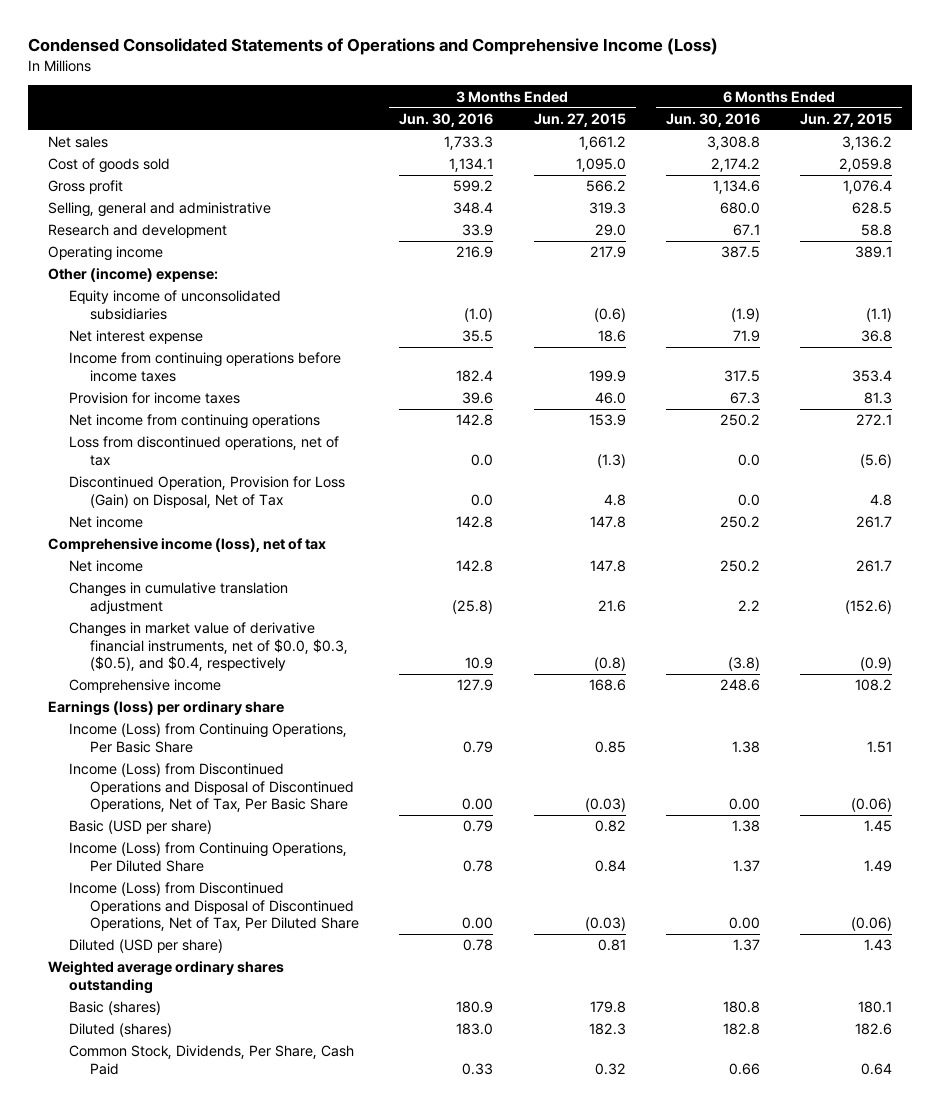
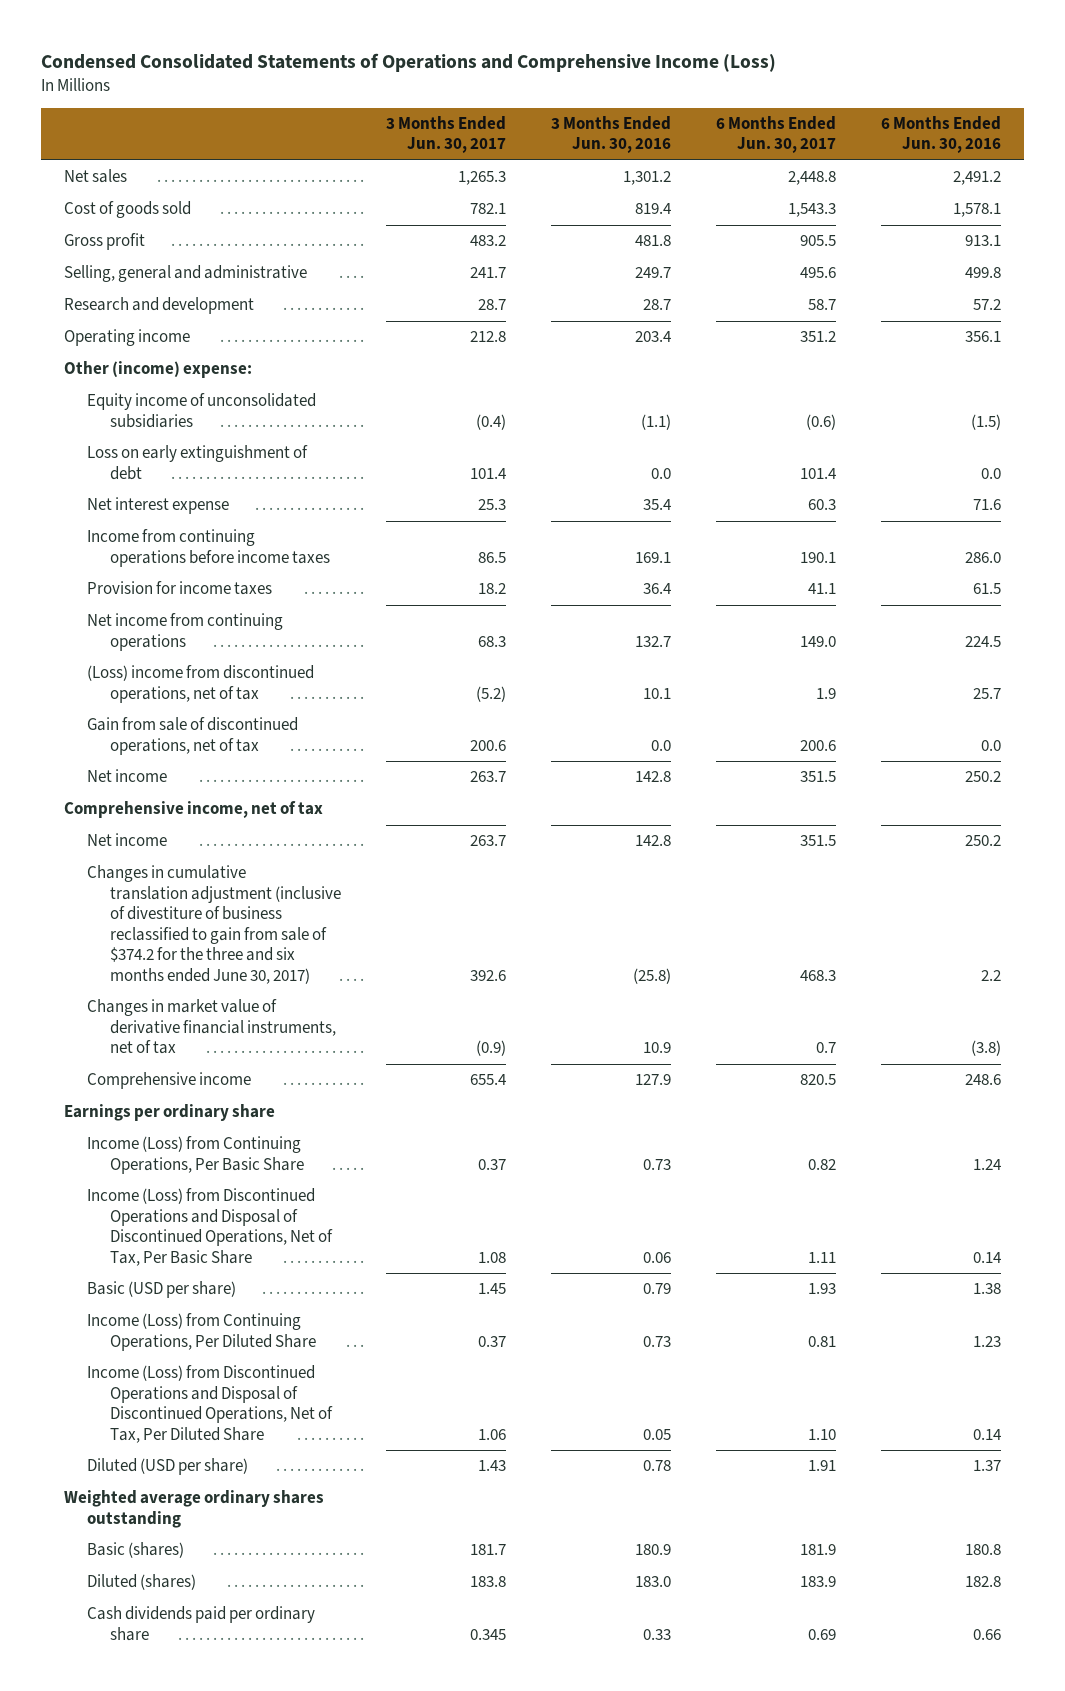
[533,112,626,127] Jun. 27, 2015 -> none
[799,112,892,127] Jun. 27, 2015 -> none
none -> [386,115,507,154] 3 Months Ended Jun. 30, 2017
none -> [716,115,837,154] 6 Months Ended Jun. 30, 2017
[444,136,494,151] 1,733.3 -> [623,171,672,186] 1,301.2
[706,136,760,151] 3,308.8 -> [953,171,1002,186] 2,491.2
[449,158,494,173] 1,134.1 -> [635,203,672,215] 819.4
[710,158,760,173] 2,174.2 -> [953,203,1002,218] 1,578.1
[453,180,494,193] 599.2 -> [635,235,672,247] 481.8
[712,180,760,195] 1,134.6 -> [965,235,1002,247] 913.1
[453,202,494,215] 348.4 -> [635,267,672,279] 249.7
[719,202,760,215] 680.0 -> [965,267,1002,279] 499.8
[462,224,494,237] 33.9 -> [643,299,672,311] 28.7
[732,224,760,237] 67.1 -> [973,299,1002,311] 57.2
[456,246,494,259] 216.9 -> [635,331,672,343] 203.4
[720,246,760,259] 387.5 -> [965,331,1002,343] 356.1
[464,307,494,322] (1.0) -> [641,413,672,430] (1.1)
[730,307,760,322] (1.9) -> [971,413,1002,430] (1.5)
none -> [87,445,309,480] Loss on early extinguishment of debt
[462,330,494,343] 35.5 -> [643,499,672,511] 35.4
[732,330,760,343] 71.9 -> [973,499,1002,511] 71.6
[456,369,494,382] 182.4 -> [635,551,672,563] 169.1
[723,369,760,382] 317.5 -> [965,551,1002,563] 286.0
[462,392,494,405] 39.6 -> [643,583,672,595] 36.4
[729,392,760,405] 67.3 -> [973,583,1002,595] 61.5
[456,414,494,427] 142.8 -> [635,635,672,647] 132.7
[719,414,760,427] 250.2 -> [965,635,1002,647] 224.5
[69,436,340,466] Loss from discontinued operations, net of tax -> [87,665,315,703] (Loss) income from discontinued operations, net of tax
[471,453,494,466] 0.0 -> [643,687,672,699] 10.1
[737,453,760,466] 0.0 -> [973,687,1002,699] 25.7
[69,476,346,508] Discontinued Operation, Provision for Loss (Gain) on Disposal, Net of Tax -> [87,717,299,755] Gain from sale of discontinued operations, net of tax
[48,538,327,553] Comprehensive income (loss), net of tax -> [63,801,323,819] Comprehensive income, net of tax
[69,582,289,614] Changes in cumulative translation adjustment -> [87,865,342,984] Changes in cumulative translation adjustment (inclusive of divestiture of business reclassified to gain from sale of $374.2 for the three and six months ended June 30, 2017)
[69,622,349,671] Changes in market value of derivative financial instruments, net of $0.0, $0.3, ($0.5), and $0.4, respectively -> [87,999,337,1055] Changes in market value of derivative financial instruments, net of tax
[48,701,285,717] Earnings (loss) per ordinary share -> [63,1104,275,1122] Earnings per ordinary share
[463,740,494,753] 0.79 -> [643,1158,672,1170] 0.73
[731,740,760,753] 1.38 -> [973,1158,1002,1170] 1.24
[462,797,494,810] 0.00 -> [643,1251,672,1263] 0.06
[728,797,760,810] 0.00 -> [973,1251,1002,1263] 0.14
[463,859,494,872] 0.78 -> [643,1335,672,1347] 0.73
[732,859,760,872] 1.37 -> [973,1335,1002,1347] 1.23
[462,916,494,929] 0.00 -> [643,1428,672,1440] 0.05
[728,916,760,929] 0.00 -> [973,1428,1002,1440] 0.14
[69,1045,355,1075] Common Stock, Dividends, Per Share, Cash Paid -> [87,1606,316,1641] Cash dividends paid per ordinary share

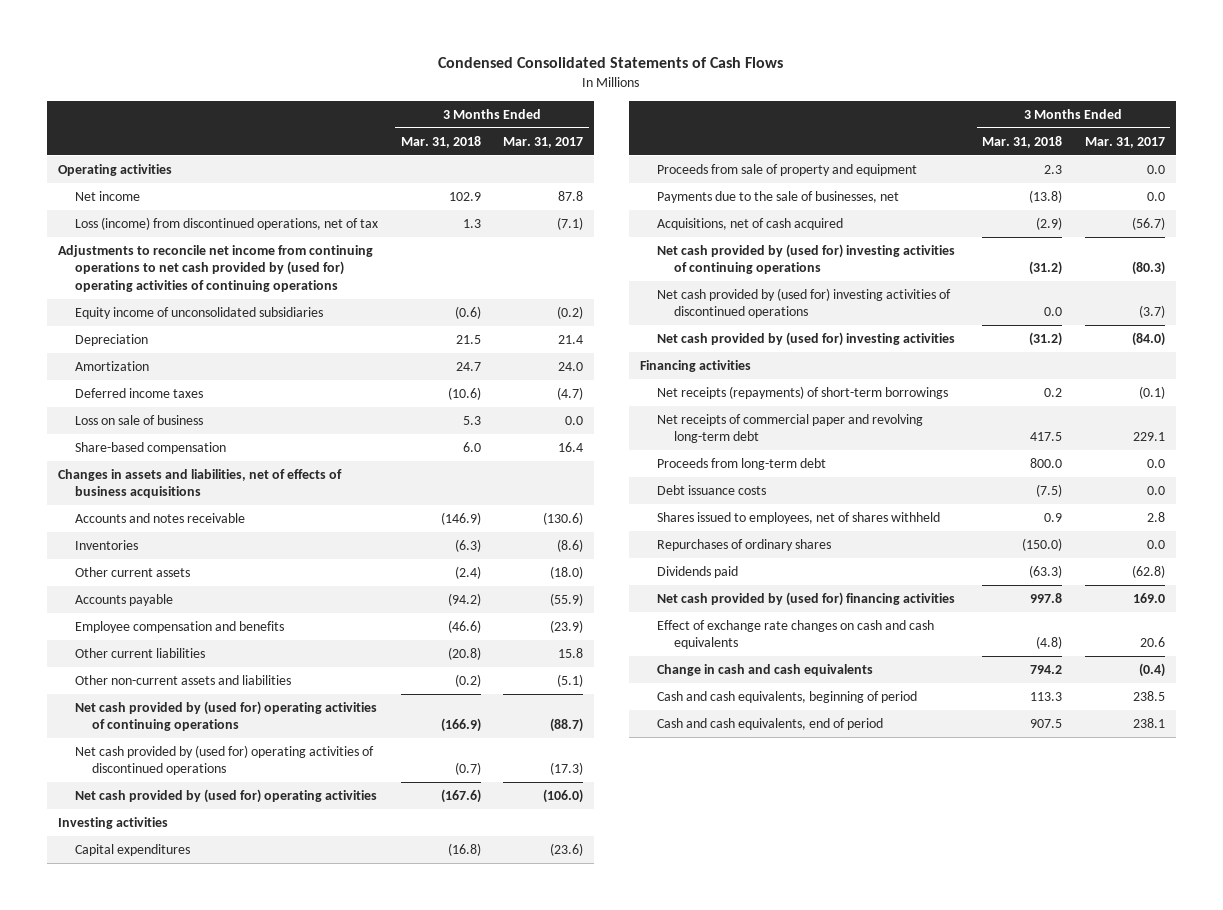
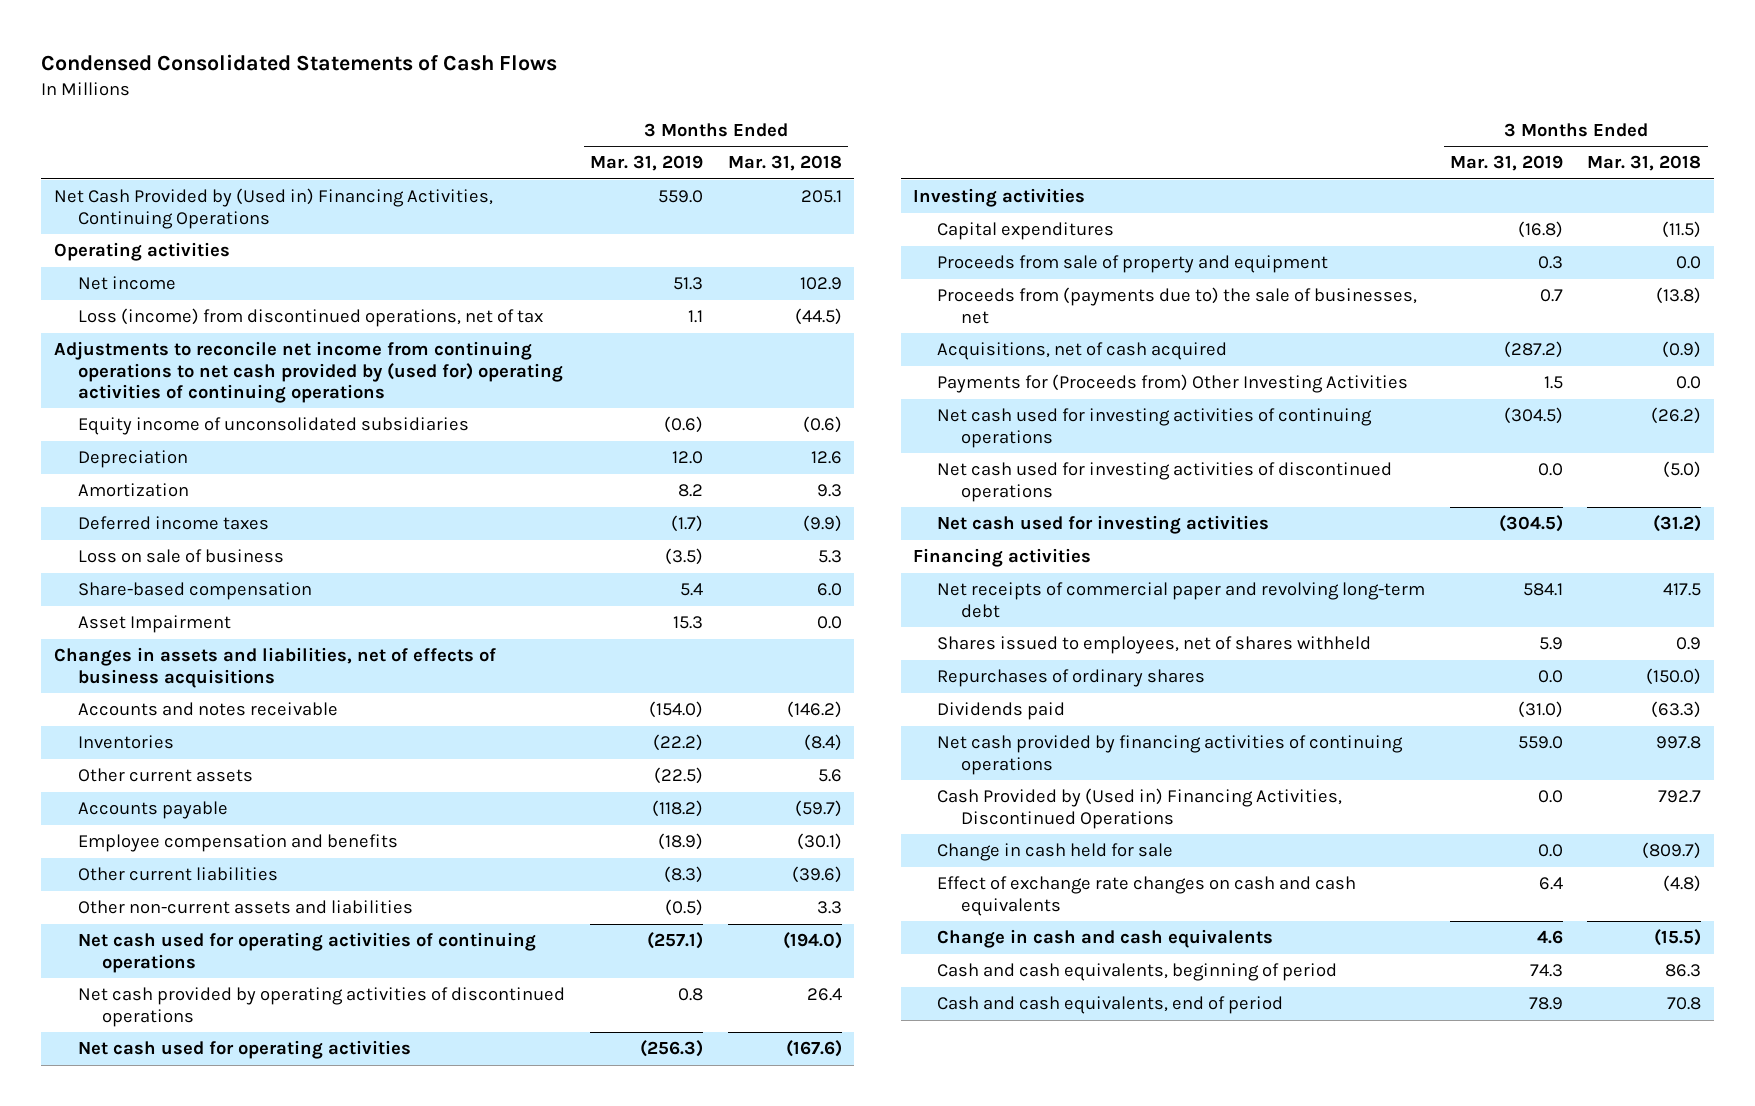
[503,136,584,148] Mar. 31, 2017 -> none
none -> [590,155,704,172] Mar. 31, 2019
none -> [53,188,493,229] Net Cash Provided by (Used in) Financing Activities, Continuing Operations
[462,218,481,228] 1.3 -> [794,308,842,326] (44.5)
[455,334,481,344] 21.5 -> [810,451,842,465] 12.6
[455,361,481,371] 24.7 -> [816,484,842,498] 9.3
[447,386,481,400] (10.6) -> [802,515,842,533] (9.9)
none -> [77,615,231,634] Asset Impairment
[440,511,481,525] (146.9) -> [786,701,842,719] (146.2)
[454,538,481,552] (6.3) -> [803,734,842,752] (8.4)
[454,565,481,579] (2.4) -> [817,769,842,783] 5.6
[447,592,481,606] (94.2) -> [794,800,842,818] (59.7)
[447,619,481,633] (46.6) -> [796,833,842,851] (30.1)
[447,646,481,660] (20.8) -> [791,866,842,884] (39.6)
[454,673,481,687] (0.2) -> [816,901,842,915] 3.3
[75,700,378,732] Net cash provided by (used for) operating activities of continuing operations -> [77,932,536,973] Net cash used for operating activities of continuing operations
[440,718,481,733] (166.9) -> [782,932,842,950] (194.0)
[75,744,375,776] Net cash provided by (used for) operating activities of discontinued operations -> [77,987,565,1027] Net cash provided by operating activities of discontinued operations
[454,762,481,776] (0.7) -> [806,988,842,1002] 26.4
[75,788,378,803] Net cash provided by (used for) operating activities -> [77,1040,411,1060] Net cash used for operating activities
[447,842,481,856] (16.8) -> [1662,221,1702,239] (11.5)
[1044,164,1063,174] 2.3 -> [1676,256,1702,270] 0.0
[656,190,899,203] Payments due to the sale of businesses, net -> [937,287,1418,324] Proceeds from (payments due to) the sale of businesses, net
[1036,216,1063,230] (2.9) -> [1662,341,1702,359] (0.9)
none -> [937,374,1409,394] Payments for (Proceeds from) Other Investing Activities
[656,243,955,275] Net cash provided by (used for) investing activities of continuing operations -> [937,408,1373,448] Net cash used for investing activities of continuing operations
[1029,261,1063,276] (31.2) -> [1651,407,1702,425] (26.2)
[656,287,951,319] Net cash provided by (used for) investing activities of discontinued operations -> [937,462,1393,502] Net cash used for investing activities of discontinued operations
[1044,307,1063,317] 0.0 -> [1663,461,1702,479] (5.0)
[656,331,955,346] Net cash provided by (used for) investing activities -> [937,515,1270,535] Net cash used for investing activities
[656,385,948,399] Net receipts (repayments) of short-term borrowings -> none
[656,457,826,470] Proceeds from long-term debt -> none
[656,484,766,495] Debt issuance costs -> none
[656,591,955,606] Net cash provided by (used for) financing activities -> [937,735,1404,775] Net cash provided by financing activities of continuing operations
none -> [937,788,1343,829] Cash Provided by (Used in) Financing Activities, Discontinued Operations
none -> [937,843,1174,862] Change in cash held for sale
[1030,664,1063,674] 794.2 -> [1654,929,1702,947] (15.5)
[1030,691,1063,701] 113.3 -> [1665,964,1702,978] 86.3
[1030,718,1063,728] 907.5 -> [1667,997,1702,1011] 70.8

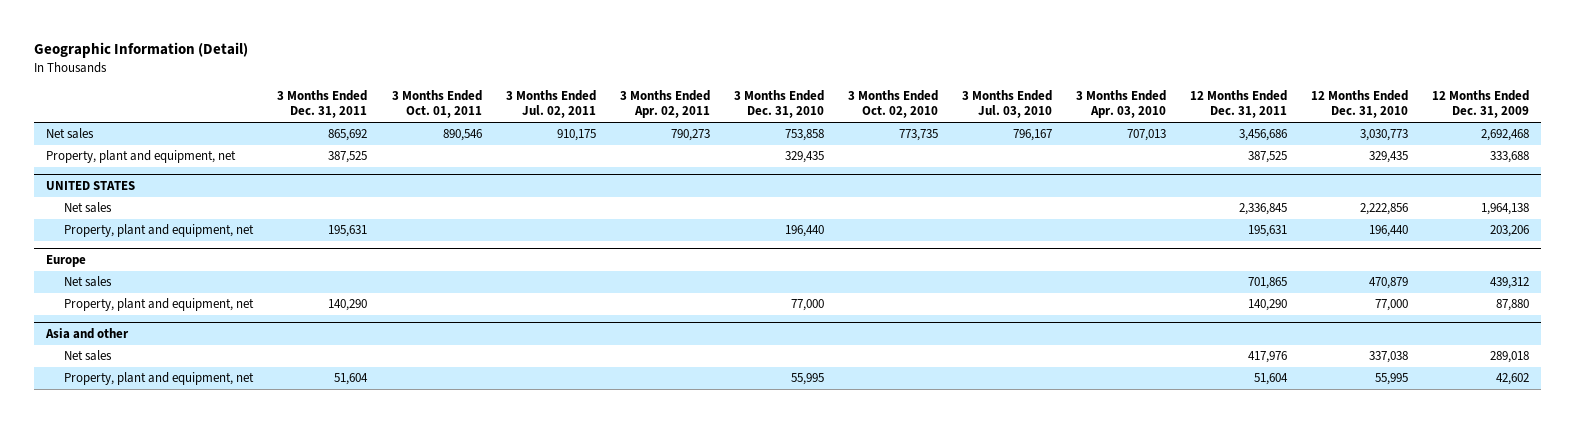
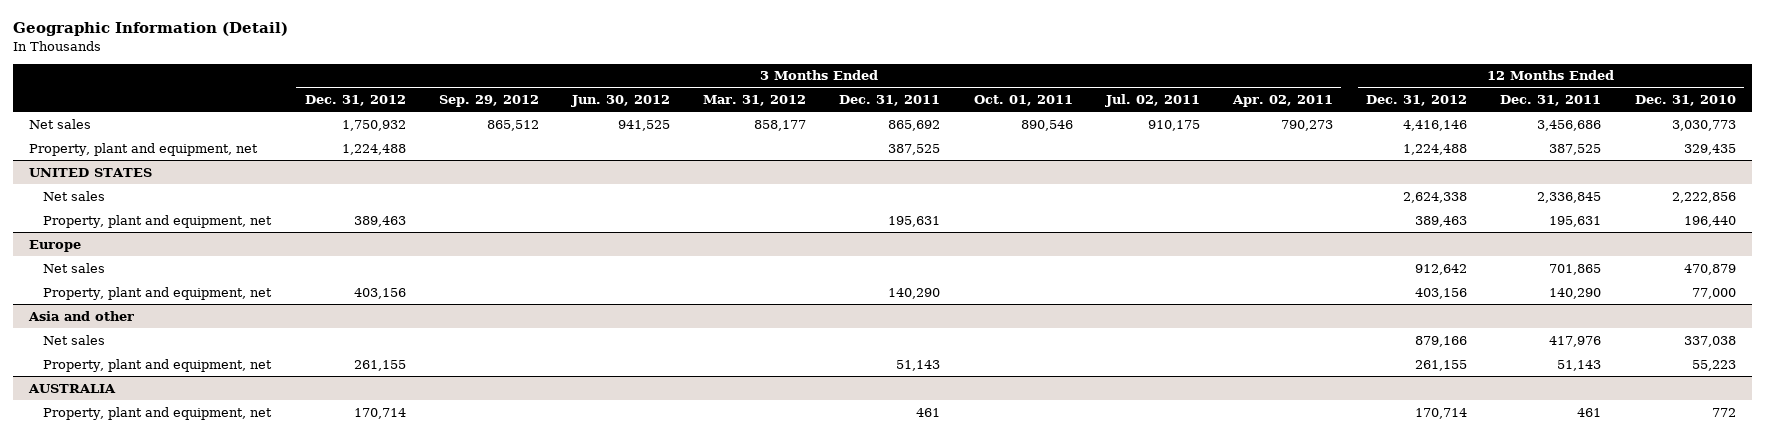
[733,90,824,119] 3 Months Ended Dec. 31, 2010 -> none
[847,90,938,119] 3 Months Ended Oct. 02, 2010 -> none
[961,90,1052,119] 3 Months Ended Jul. 03, 2010 -> none
[1075,90,1166,119] 3 Months Ended Apr. 03, 2010 -> none
[1431,90,1529,119] 12 Months Ended Dec. 31, 2009 -> none
none -> [304,95,406,107] Dec. 31, 2012
none -> [438,95,539,108] Sep. 29, 2012
none -> [570,95,670,108] Jun. 30, 2012
none -> [703,95,807,107] Mar. 31, 2012
none -> [1366,95,1468,107] Dec. 31, 2012
[334,373,369,386] 51,604 -> [896,359,941,371] 51,143
[1253,373,1288,386] 51,604 -> [1557,359,1602,371] 51,143
[1374,373,1408,386] 55,995 -> [1691,359,1736,371] 55,223
none -> [28,383,117,393] AUSTRALIA
none -> [43,406,273,420] Property, plant and equipment, net

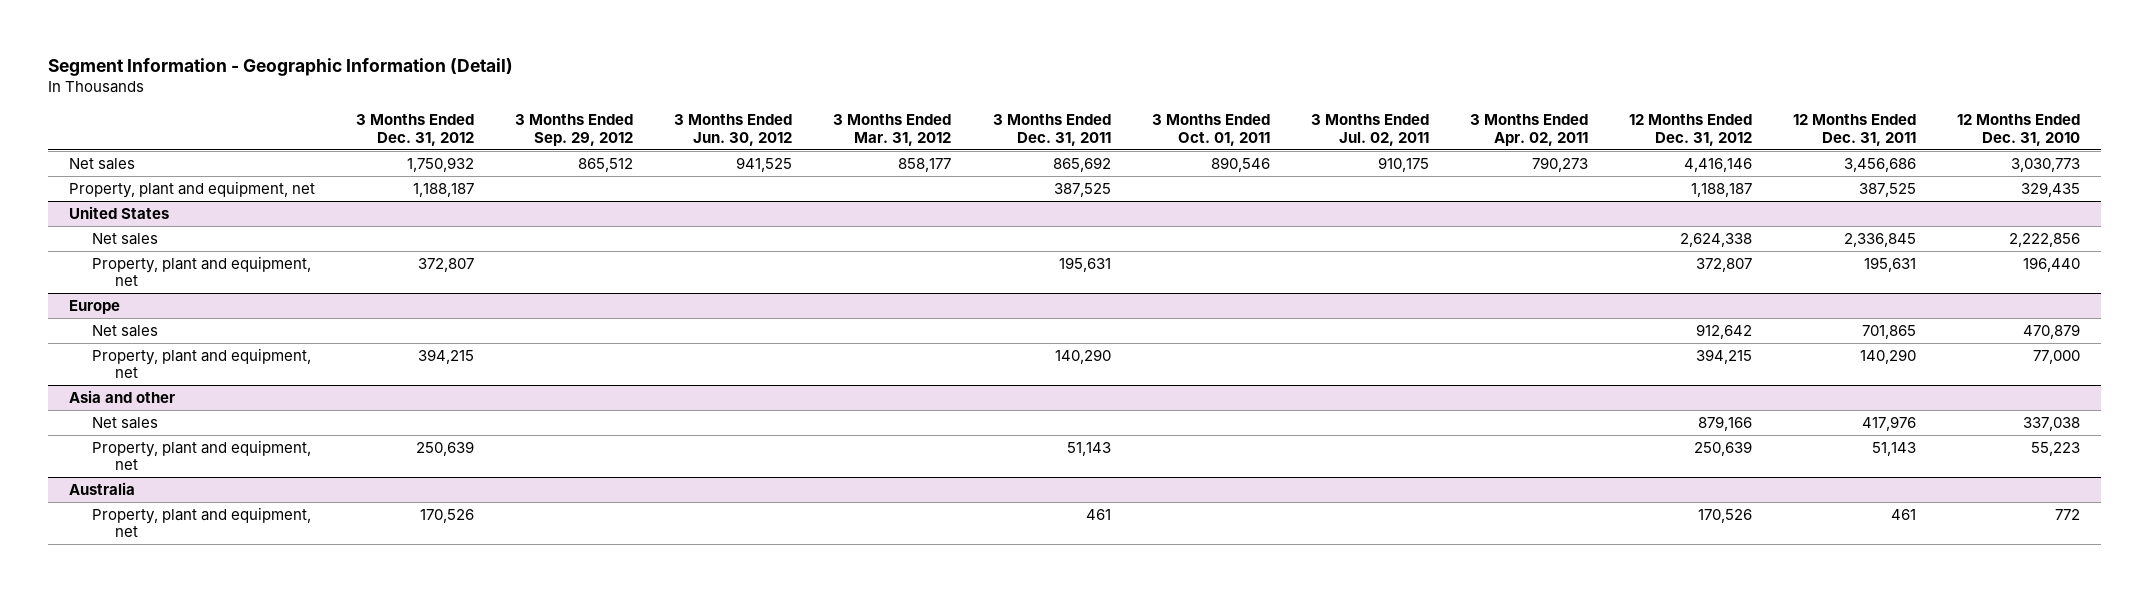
[12,21,288,36] Geographic Information (Detail) -> [48,57,514,76] Segment Information - Geographic Information (Detail)
[341,143,406,155] 1,224,488 -> [413,182,475,197] 1,188,187
[1403,143,1468,155] 1,224,488 -> [1691,182,1753,197] 1,188,187
[29,167,153,177] UNITED STATES -> [68,205,169,219] United States
[353,215,406,227] 389,463 -> [418,257,475,272] 372,807
[1415,215,1468,227] 389,463 -> [1696,257,1753,272] 372,807
[353,287,406,299] 403,156 -> [418,348,475,364] 394,215
[1415,287,1468,299] 403,156 -> [1696,348,1753,364] 394,215
[353,359,406,371] 261,155 -> [416,440,475,456] 250,639
[1415,359,1468,371] 261,155 -> [1694,440,1753,456] 250,639
[28,383,117,393] AUSTRALIA -> [68,481,135,495] Australia
[353,407,406,419] 170,714 -> [420,508,475,523] 170,526
[1415,407,1468,419] 170,714 -> [1698,508,1753,523] 170,526

